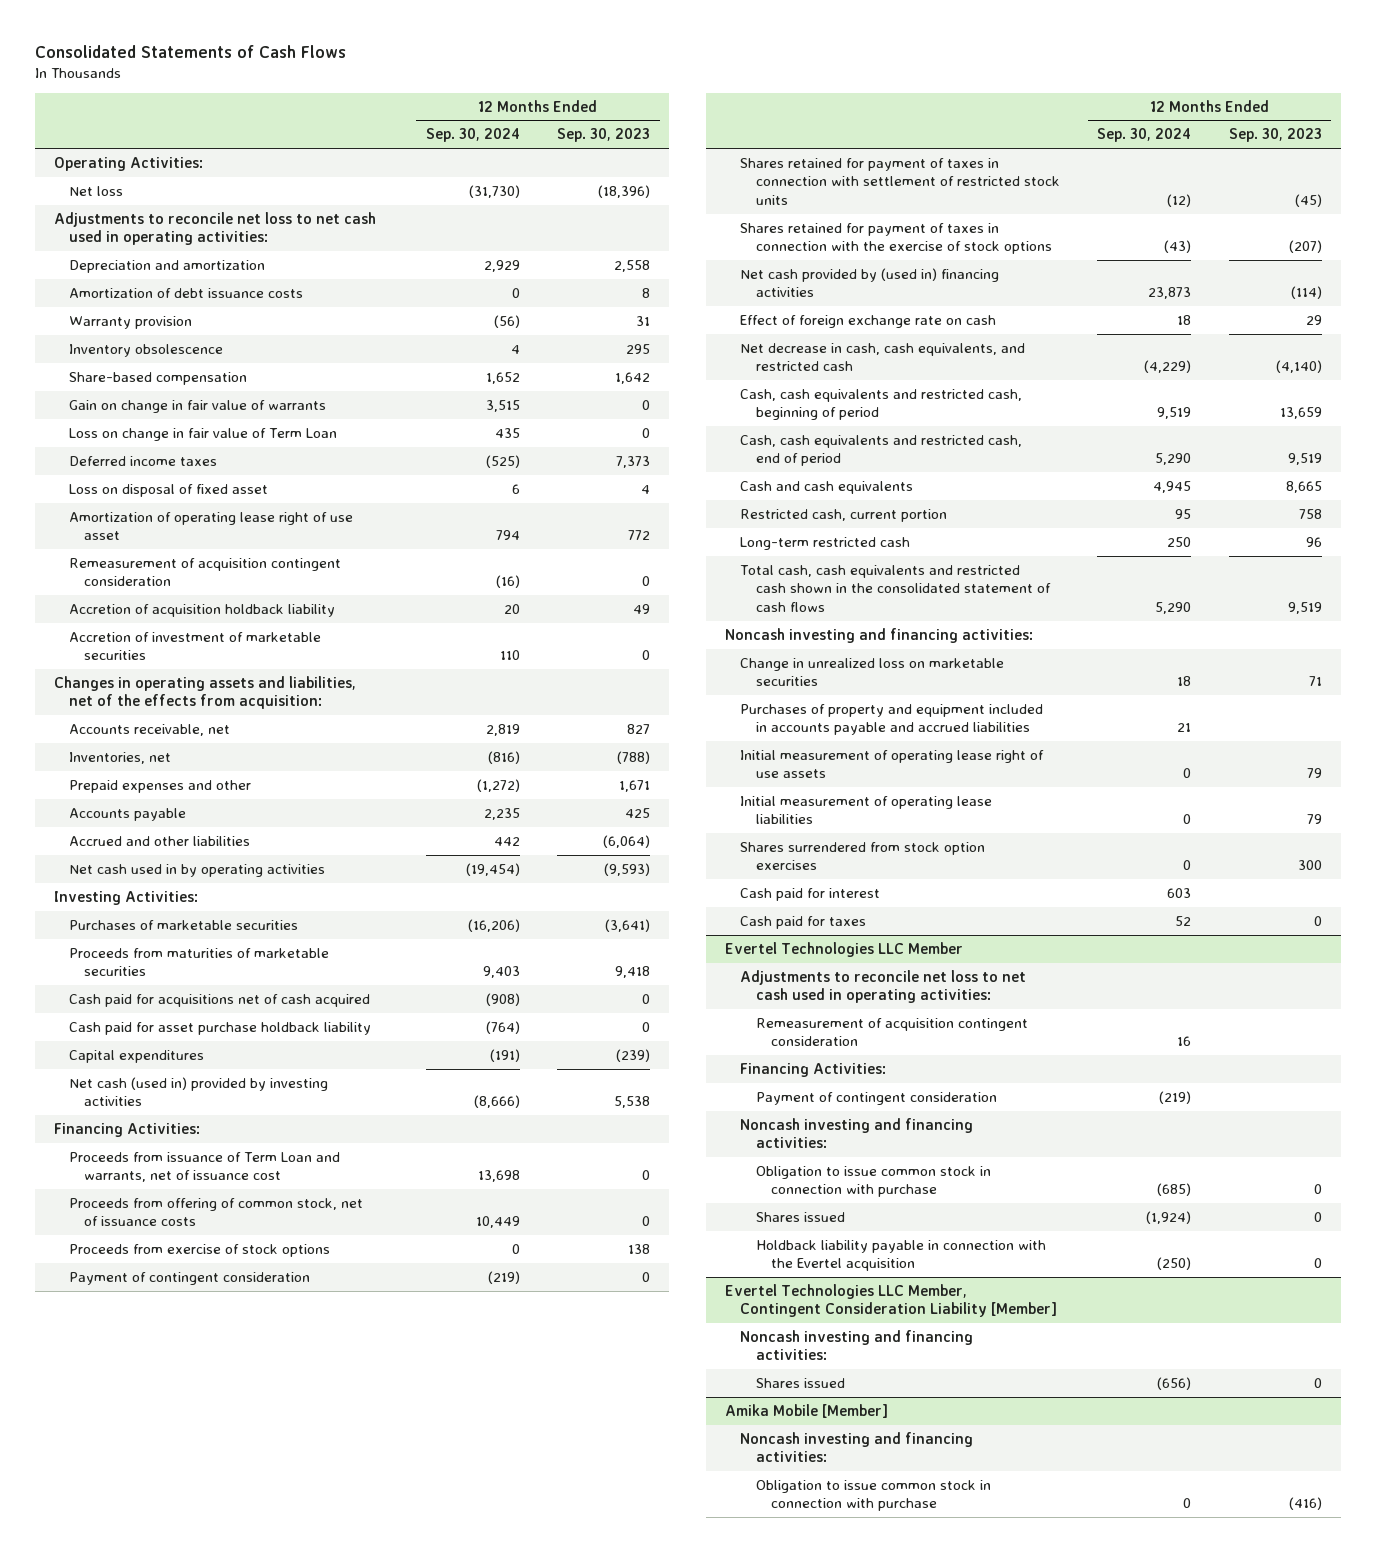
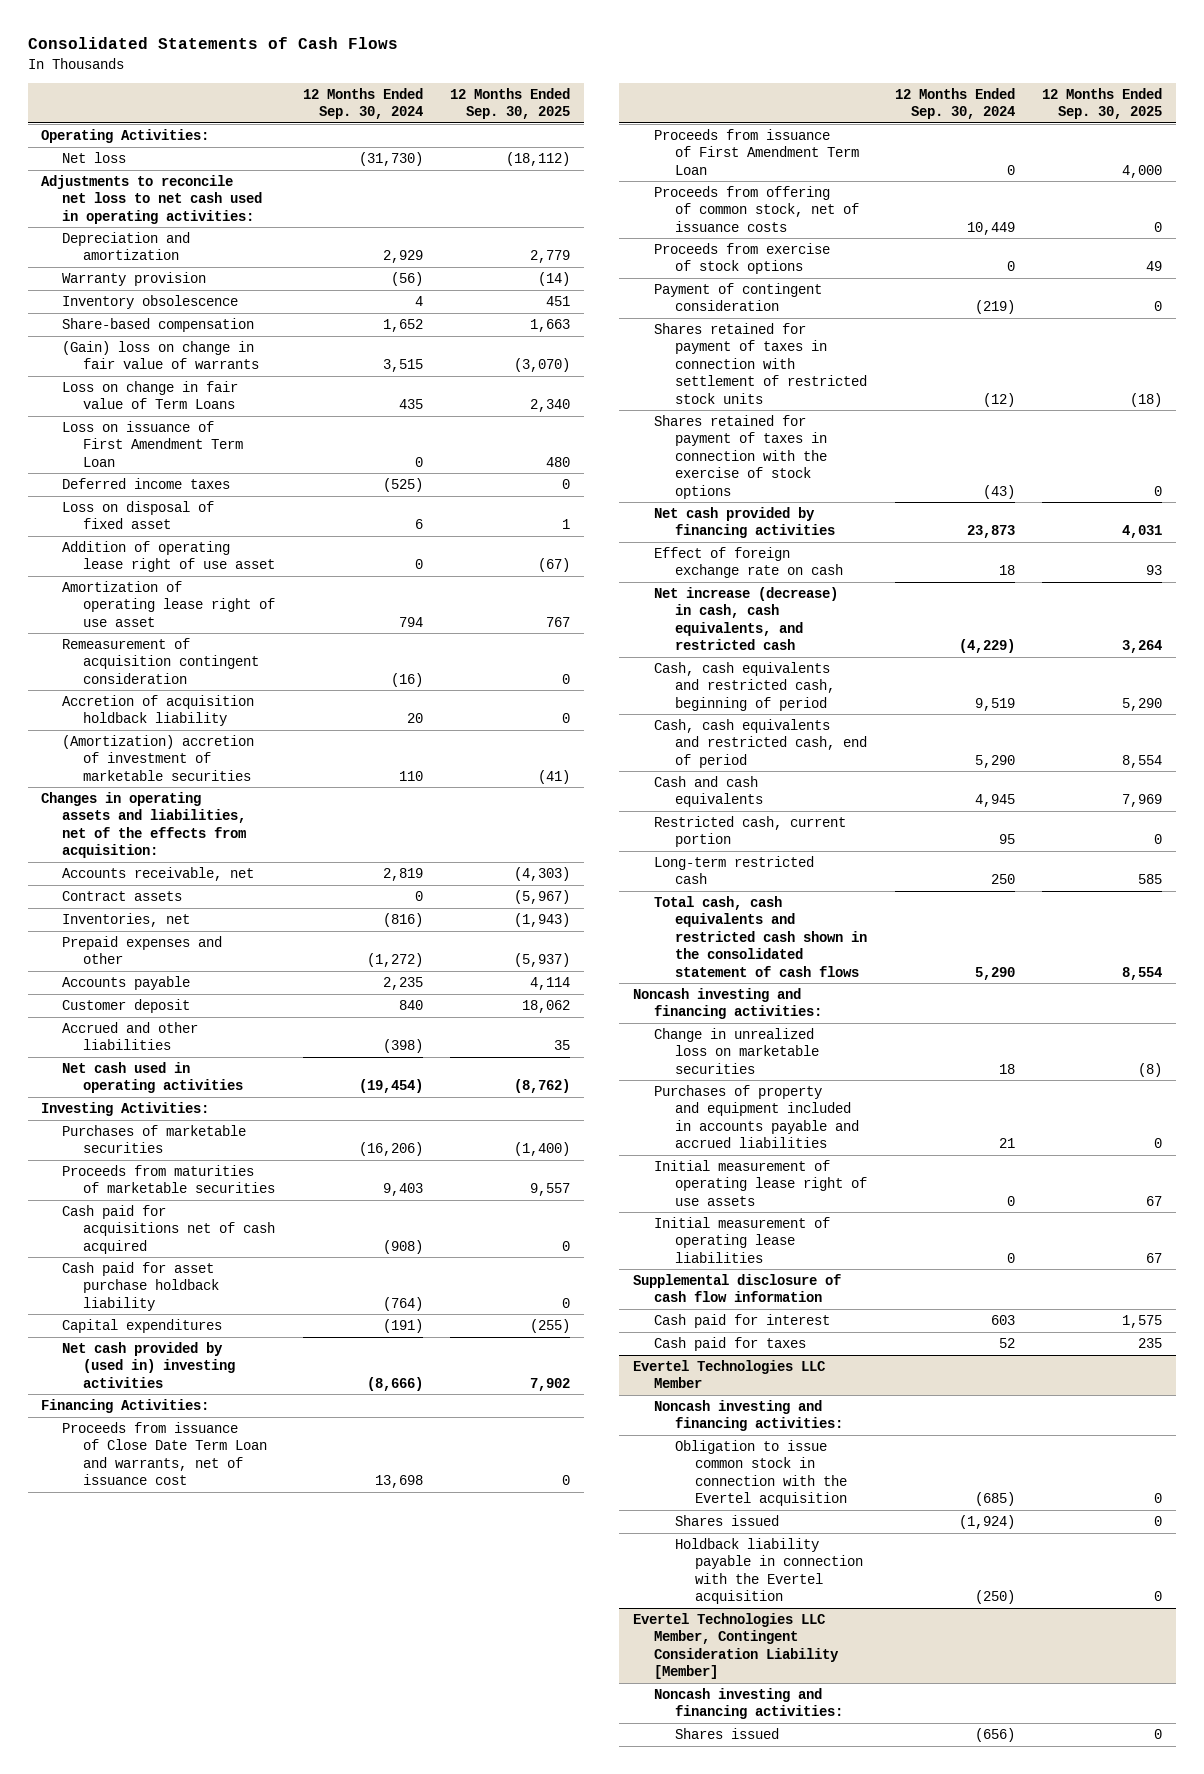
[557,128,651,143] Sep. 30, 2023 -> none
none -> [450,87,571,119] 12 Months Ended Sep. 30, 2025
[68,287,303,298] Amortization of debt issuance costs -> none
[68,399,326,413] Gain on change in fair value of warrants -> [62,340,259,370] (Gain) loss on change in fair value of warrants
[68,427,337,441] Loss on change in fair value of Term Loan -> [62,380,239,410] Loss on change in fair value of Term Loans
none -> [62,420,243,467] Loss on issuance of First Amendment Term Loan
none -> [62,540,275,573] Addition of operating lease right of use asset
[68,631,321,661] Accretion of investment of marketable securities -> [62,734,255,781] (Amortization) accretion of investment of marketable securities
none -> [62,890,183,901] Contract assets
none -> [62,998,191,1013] Customer deposit
[493,836,520,846] 442 -> [382,1039,423,1054] (398)
[68,863,325,877] Net cash used in by operating activities -> [62,1061,243,1094] Net cash used in operating activities
[68,1076,328,1107] Net cash (used in) provided by investing activities -> [62,1341,235,1388] Net cash provided by (used in) investing activities
[68,1151,340,1183] Proceeds from issuance of Term Loan and warrants, net of issuance cost -> [62,1421,267,1486] Proceeds from issuance of Close Date Term Loan and warrants, net of issuance cost
none -> [654,128,859,175] Proceeds from issuance of First Amendment Term Loan
[740,267,1000,298] Net cash provided by (used in) financing activities -> [654,506,835,539] Net cash provided by financing activities
[740,342,1026,372] Net decrease in cash, cash equivalents, and restricted cash -> [654,586,839,651] Net increase (decrease) in cash, cash equivalents, and restricted cash
[740,841,986,871] Shares surrendered from stock option exercises -> none
none -> [633,1273,842,1303] Supplemental disclosure of cash flow information
[740,969,1027,1004] Adjustments to reconcile net loss to net cash used in operating activities: -> none
[755,1017,1028,1047] Remeasurement of acquisition contingent consideration -> none
[740,1062,887,1077] Financing Activities: -> none
[755,1091,997,1105] Payment of contingent consideration -> none
[755,1165,991,1198] Obligation to issue common stock in connection with purchase -> [674,1439,848,1507] Obligation to issue common stock in connection with the Evertel acquisition
[725,1403,889,1418] Amika Mobile [Member] -> none
[740,1431,974,1463] Noncash investing and financing activities: -> none
[755,1479,991,1512] Obligation to issue common stock in connection with purchase -> none

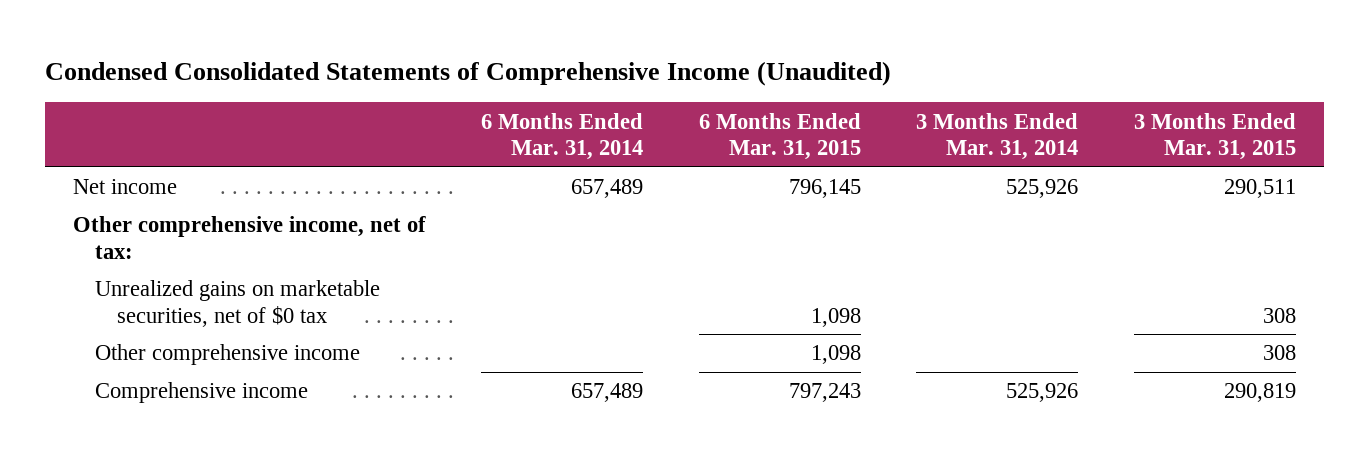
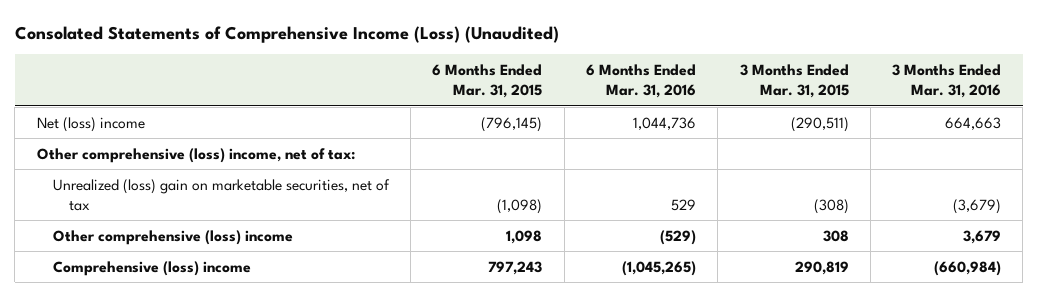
[45,60,892,86] Condensed Consolidated Statements of Comprehensive Income (Unaudited) -> [14,25,559,43] Consolated Statements of Comprehensive Income (Loss) (Unaudited)
[481,112,644,161] 6 Months Ended Mar. 31, 2014 -> none
[916,112,1079,161] 3 Months Ended Mar. 31, 2014 -> none
none -> [585,64,696,99] 6 Months Ended Mar. 31, 2016
none -> [892,64,1002,99] 3 Months Ended Mar. 31, 2016
[72,179,177,195] Net income -> [36,116,145,132] Net (loss) income
[788,179,861,199] 796,145 -> [481,116,543,132] (796,145)
[1223,179,1296,199] 290,511 -> [790,116,849,132] (290,511)
[72,216,426,259] Other comprehensive income, net of tax: -> [36,147,355,163] Other comprehensive (loss) income, net of tax:
[94,280,380,327] Unrealized gains on marketable securities, net of $0 tax -> [52,178,390,211] Unrealized (loss) gain on marketable securities, net of tax
[810,307,861,327] 1,098 -> [497,198,543,214] (1,098)
[1262,307,1296,323] 308 -> [813,198,849,214] (308)
[94,344,360,366] Other comprehensive income -> [52,229,293,245] Other comprehensive (loss) income
[94,382,308,404] Comprehensive income -> [52,260,251,276] Comprehensive (loss) income

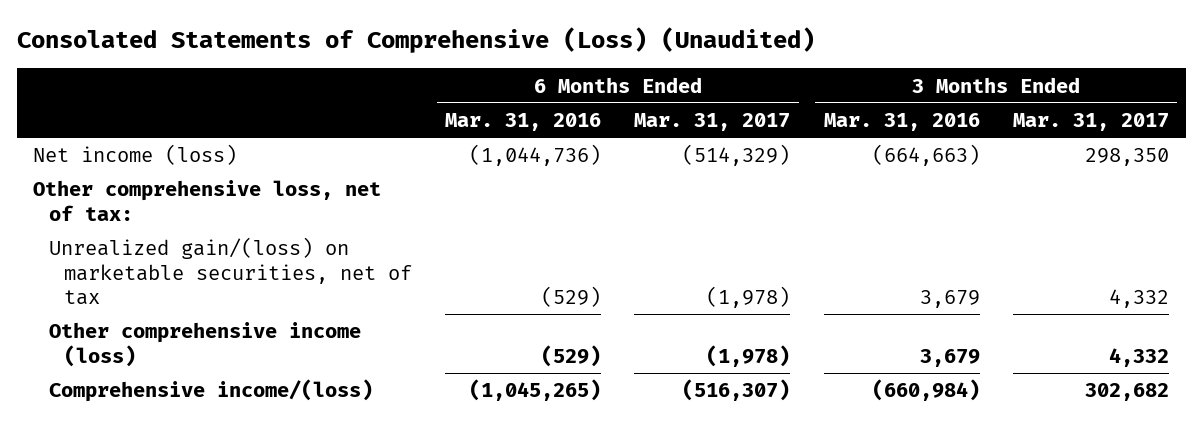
[14,25,559,43] Consolated Statements of Comprehensive Income (Loss) (Unaudited) -> [16,27,815,54] Consolated Statements of Comprehensive (Loss) (Unaudited)
[432,64,543,99] 6 Months Ended Mar. 31, 2015 -> none
[739,64,849,99] 3 Months Ended Mar. 31, 2015 -> none
none -> [634,112,791,131] Mar. 31, 2017
none -> [1012,112,1169,131] Mar. 31, 2017
[36,116,145,132] Net (loss) income -> [33,144,238,166] Net income (loss)
[632,116,696,130] 1,044,736 -> [469,144,602,167] (1,044,736)
[945,116,1002,130] 664,663 -> [871,144,980,167] (664,663)
[36,147,355,163] Other comprehensive (loss) income, net of tax: -> [33,180,382,221] Other comprehensive loss, net of tax:
[52,178,390,211] Unrealized (loss) gain on marketable securities, net of tax -> [48,237,412,305] Unrealized gain/(loss) on marketable securities, net of tax
[670,198,696,211] 529 -> [541,285,602,307] (529)
[953,198,1002,214] (3,679) -> [919,289,980,308] 3,679
[52,229,293,245] Other comprehensive (loss) income -> [48,322,361,367] Other comprehensive income (loss)
[52,260,251,276] Comprehensive (loss) income -> [48,379,373,403] Comprehensive income/(loss)

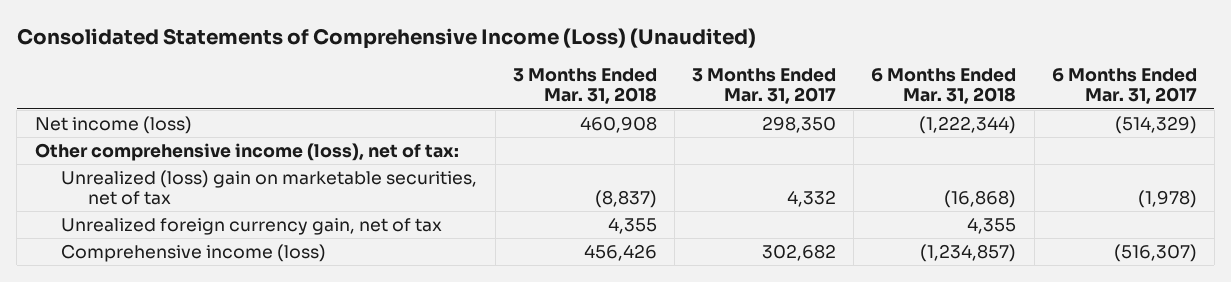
[16,27,815,54] Consolated Statements of Comprehensive (Loss) (Unaudited) -> [16,27,756,49] Consolidated Statements of Comprehensive Income (Loss) (Unaudited)
[445,112,602,131] Mar. 31, 2016 -> none
[823,112,980,131] Mar. 31, 2016 -> none
none -> [512,67,657,105] 3 Months Ended Mar. 31, 2018
none -> [871,67,1017,105] 6 Months Ended Mar. 31, 2018
[48,322,361,367] Other comprehensive income (loss) -> none
[33,180,382,221] Other comprehensive loss, net of tax: -> [34,142,459,161] Other comprehensive income (loss), net of tax:
[48,237,412,305] Unrealized gain/(loss) on marketable securities, net of tax -> [61,169,478,206] Unrealized (loss) gain on marketable securities, net of tax
none -> [61,217,443,235] Unrealized foreign currency gain, net of tax
[48,379,373,403] Comprehensive income/(loss) -> [61,243,327,262] Comprehensive income (loss)

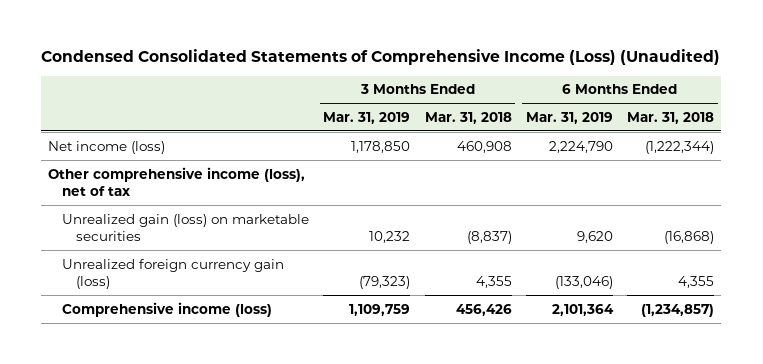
[16,27,756,49] Consolidated Statements of Comprehensive Income (Loss) (Unaudited) -> [41,49,721,66] Condensed Consolidated Statements of Comprehensive Income (Loss) (Unaudited)
[692,67,837,105] 3 Months Ended Mar. 31, 2017 -> none
[1051,67,1197,105] 6 Months Ended Mar. 31, 2017 -> none
none -> [323,111,411,124] Mar. 31, 2019
none -> [525,111,613,124] Mar. 31, 2019
[34,142,459,161] Other comprehensive income (loss), net of tax: -> [48,166,306,196] Other comprehensive income (loss), net of tax
[61,169,478,206] Unrealized (loss) gain on marketable securities, net of tax -> [62,213,310,241] Unrealized gain (loss) on marketable securities
[61,217,443,235] Unrealized foreign currency gain, net of tax -> [62,258,285,289] Unrealized foreign currency gain (loss)

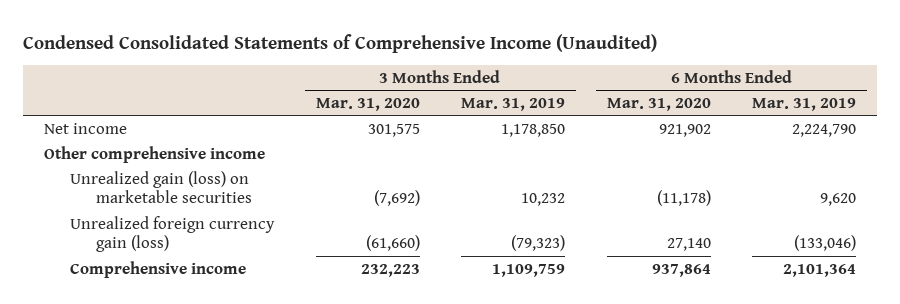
[41,49,721,66] Condensed Consolidated Statements of Comprehensive Income (Loss) (Unaudited) -> [22,33,657,53] Condensed Consolidated Statements of Comprehensive Income (Unaudited)
[424,111,512,124] Mar. 31, 2018 -> none
[627,111,715,124] Mar. 31, 2018 -> none
none -> [315,98,420,112] Mar. 31, 2020
none -> [606,98,711,112] Mar. 31, 2020
[48,140,166,154] Net income (loss) -> [43,122,127,134] Net income
[48,166,306,196] Other comprehensive income (loss), net of tax -> [43,145,265,163] Other comprehensive income
[62,301,273,317] Comprehensive income (loss) -> [70,260,247,278] Comprehensive income

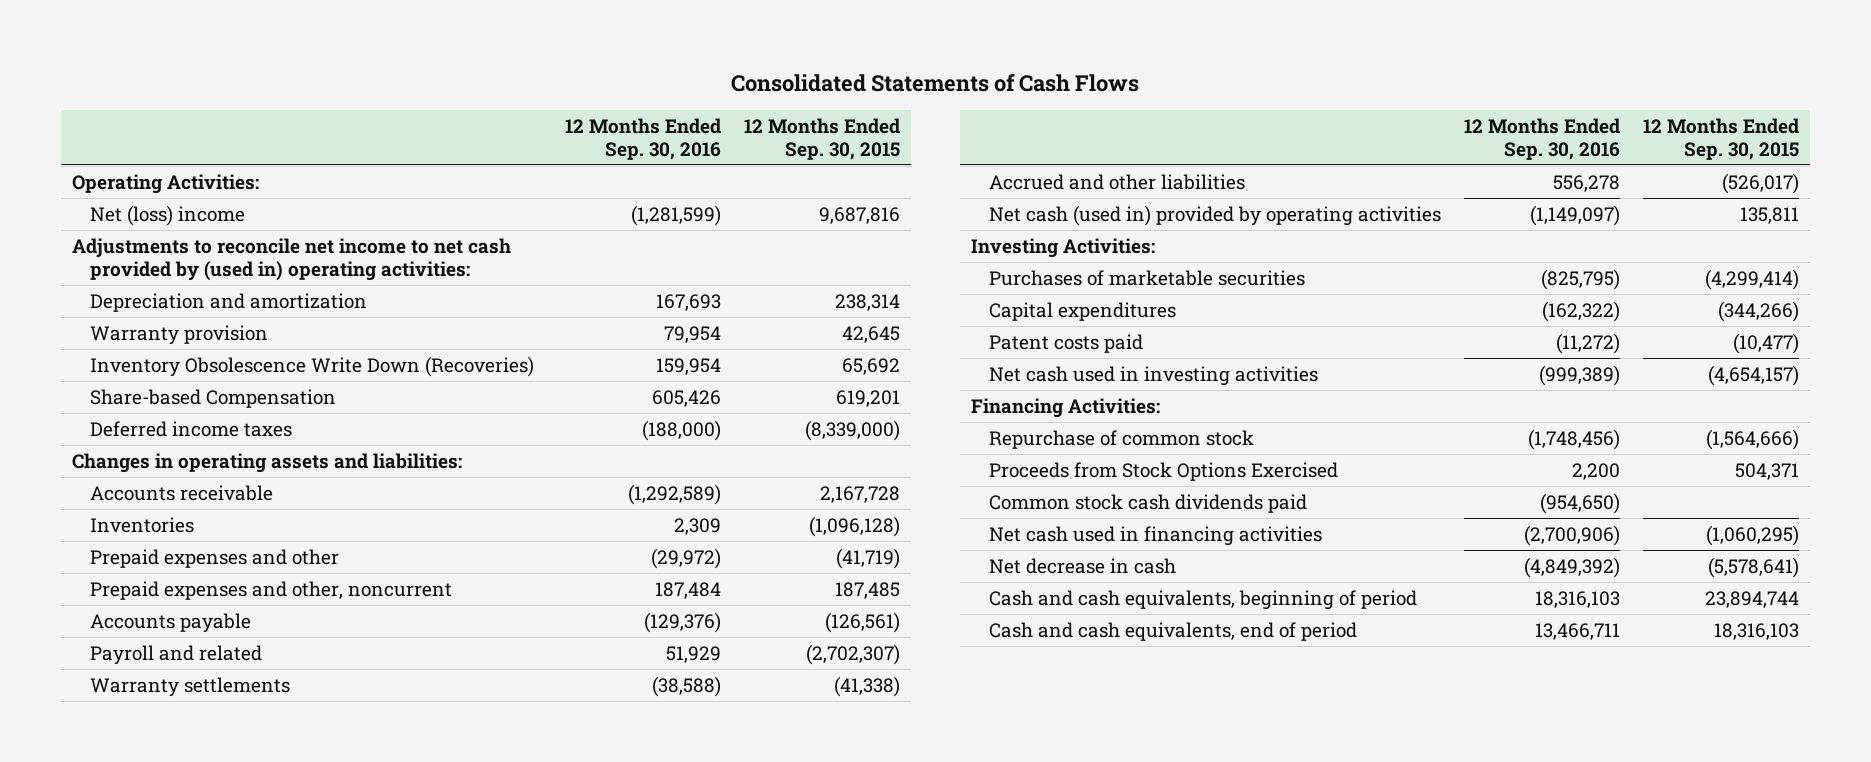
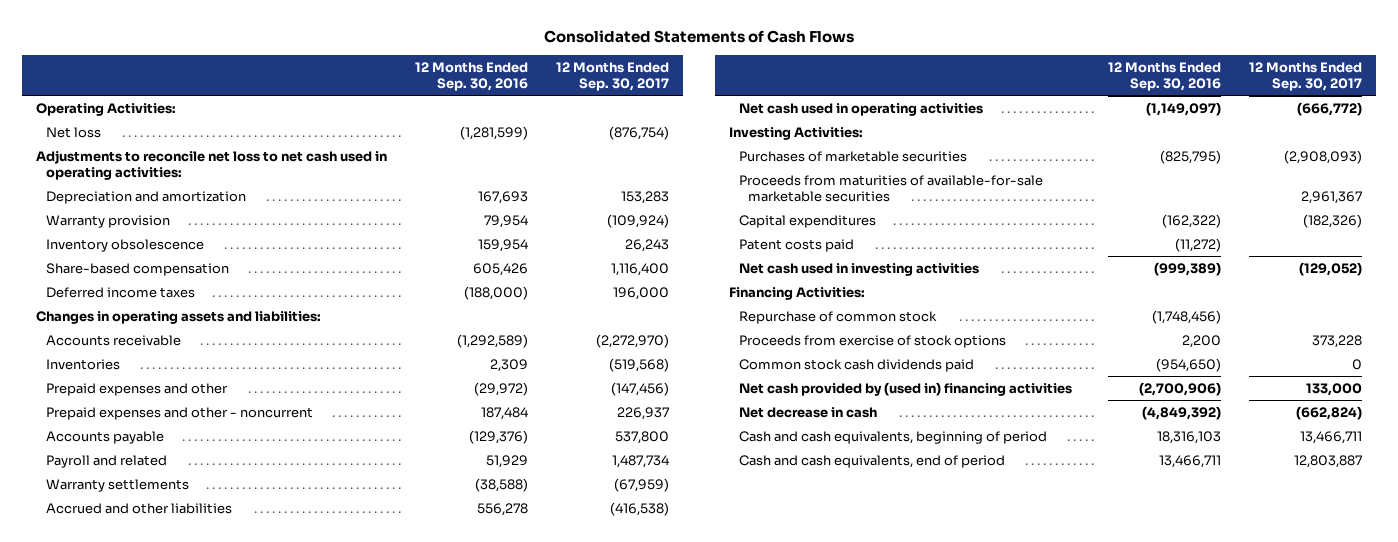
[744,117,901,161] 12 Months Ended Sep. 30, 2015 -> none
none -> [555,61,669,91] 12 Months Ended Sep. 30, 2017
[90,204,246,226] Net (loss) income -> [45,126,101,138] Net loss
[72,237,512,282] Adjustments to reconcile net income to net cash provided by (used in) operating activities: -> [36,149,388,180] Adjustments to reconcile net loss to net cash used in operating activities:
[90,355,535,377] Inventory Obsolescence Write Down (Recoveries) -> [45,238,204,252] Inventory obsolescence
[90,388,337,408] Share-based Compensation -> [45,262,229,276] Share-based compensation
[90,580,453,600] Prepaid expenses and other, noncurrent -> [45,406,313,420] Prepaid expenses and other - noncurrent
[989,204,1442,226] Net cash (used in) provided by operating activities -> [738,102,983,116] Net cash used in operating activities
none -> [738,174,1043,202] Proceeds from maturities of available-for-sale marketable securities
[989,461,1339,481] Proceeds from Stock Options Exercised -> [738,334,1006,348] Proceeds from exercise of stock options
[989,525,1323,546] Net cash used in financing activities -> [738,381,1072,396] Net cash provided by (used in) financing activities

